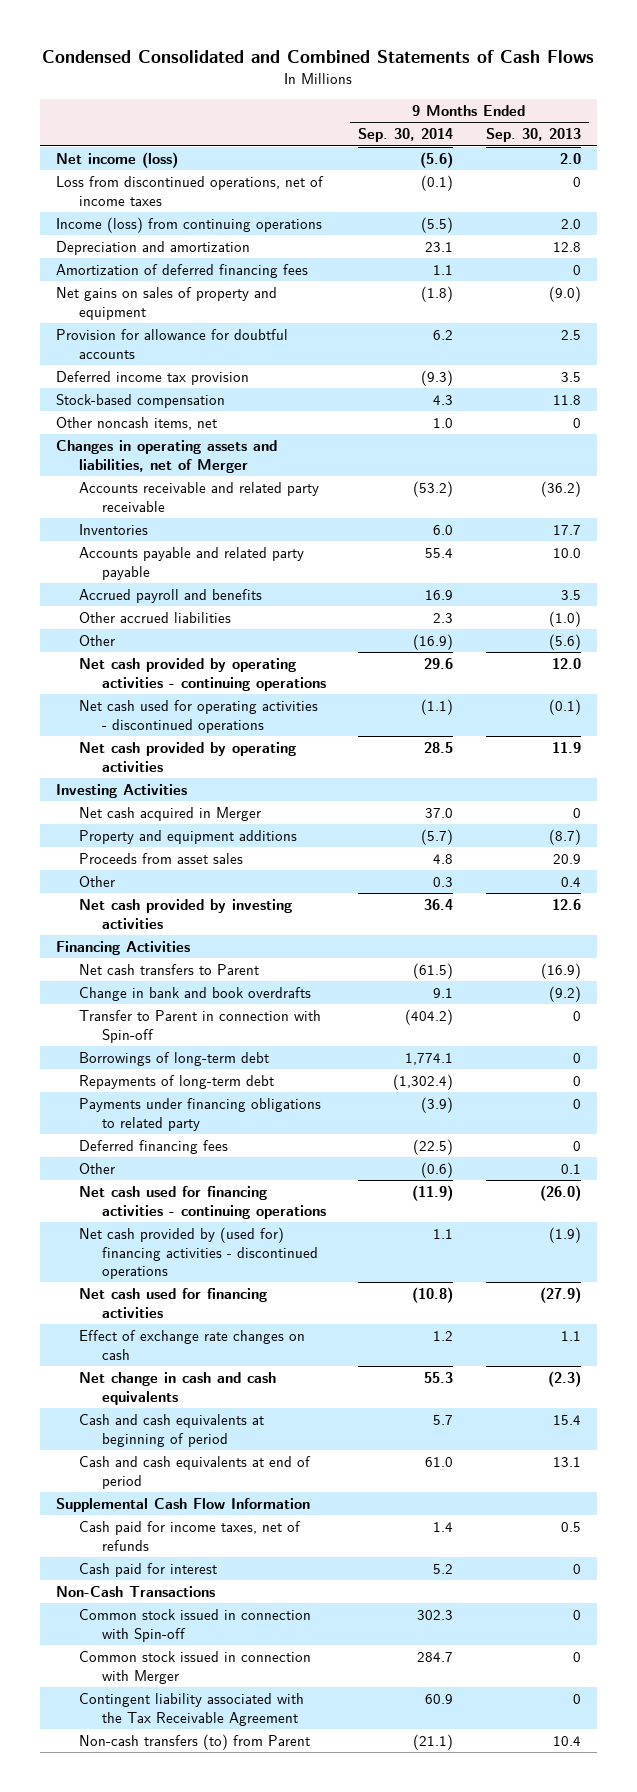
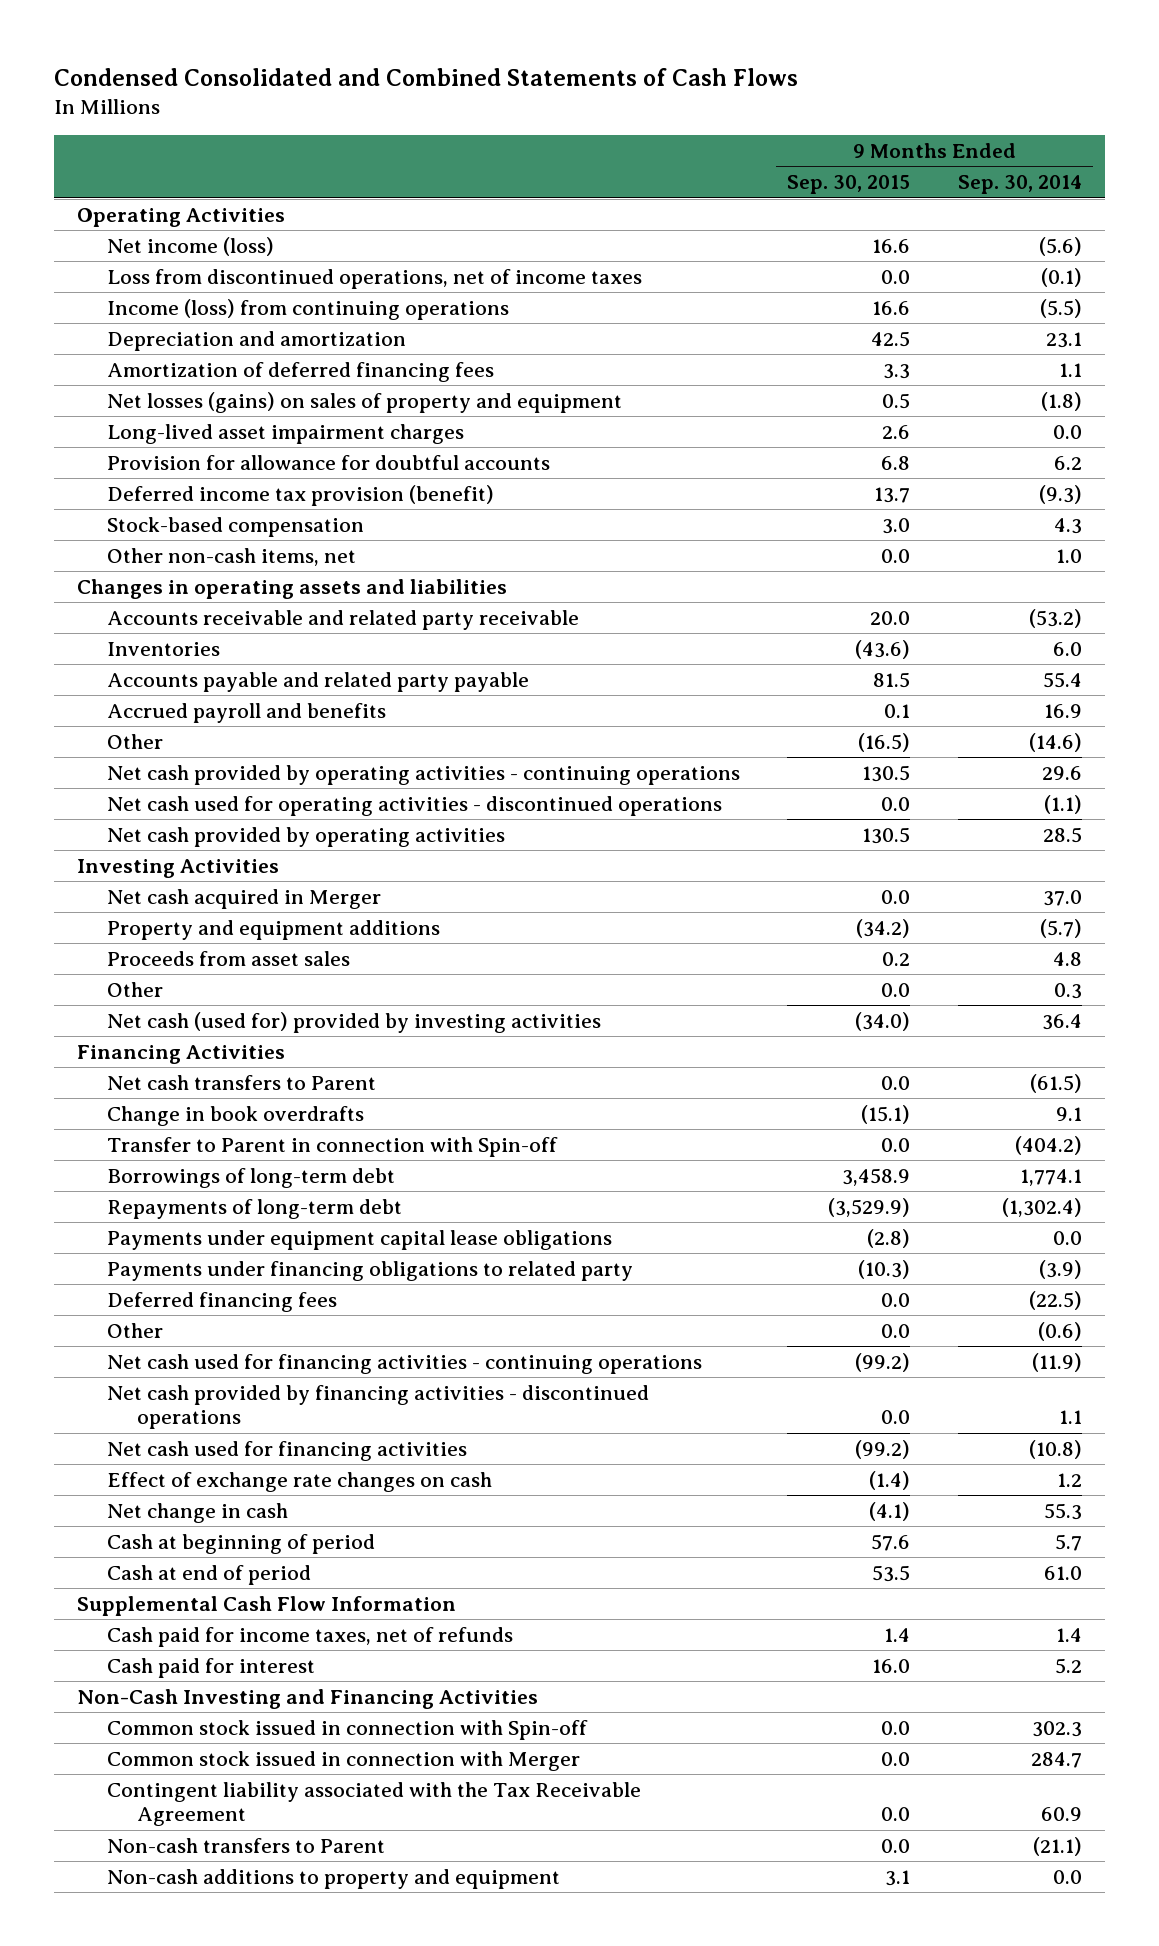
[485,128,581,143] Sep. 30, 2013 -> none
none -> [787,175,911,195] Sep. 30, 2015
none -> [77,207,286,227] Operating Activities
[56,286,278,320] Net gains on sales of property and equipment -> [107,391,623,413] Net losses (gains) on sales of property and equipment
none -> [107,423,465,444] Long-lived asset impairment charges
[56,370,250,385] Deferred income tax provision -> [107,484,495,506] Deferred income tax provision (benefit)
[56,416,218,430] Other noncash items, net -> [107,547,357,566] Other non-cash items, net
[56,439,278,473] Changes in operating assets and liabilities, net of Merger -> [77,578,508,599] Changes in operating assets and liabilities
[78,611,231,623] Other accrued liabilities -> none
[413,633,454,650] (16.9) -> [1028,732,1082,752] (14.6)
[78,898,292,929] Net cash provided by investing activities -> [107,1011,602,1033] Net cash (used for) provided by investing activities
[78,986,311,1001] Change in bank and book overdrafts -> [107,1105,365,1126] Change in book overdrafts
none -> [107,1229,613,1250] Payments under equipment capital lease obligations
[78,1226,318,1280] Net cash provided by (used for) financing activities - discontinued operations -> [107,1384,650,1430] Net cash provided by financing activities - discontinued operations
[78,1371,276,1405] Net change in cash and cash equivalents -> [107,1502,289,1523] Net change in cash
[78,1413,264,1447] Cash and cash equivalents at beginning of period -> [107,1533,376,1554] Cash at beginning of period
[78,1455,311,1489] Cash and cash equivalents at end of period -> [107,1564,312,1585] Cash at end of period
[56,1585,216,1597] Non-Cash Transactions -> [77,1688,539,1709] Non-Cash Investing and Financing Activities
[78,1733,310,1750] Non-cash transfers (to) from Parent -> [107,1837,386,1853] Non-cash transfers to Parent
none -> [107,1868,561,1889] Non-cash additions to property and equipment

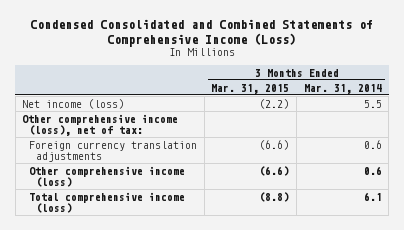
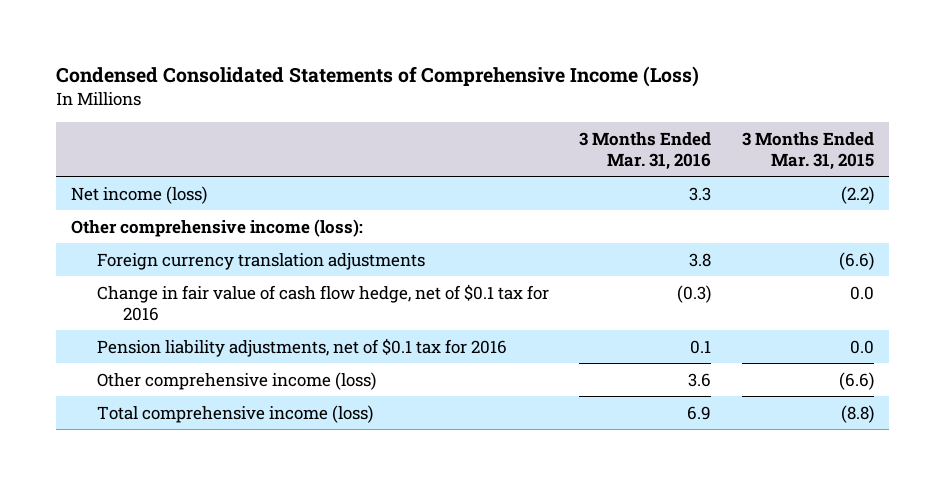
[29,19,373,47] Condensed Consolidated and Combined Statements of Comprehensive Income (Loss) -> [55,66,699,88] Condensed Consolidated Statements of Comprehensive Income (Loss)
[303,83,382,94] Mar. 31, 2014 -> none
none -> [579,131,712,171] 3 Months Ended Mar. 31, 2016
[22,113,179,136] Other comprehensive income (loss), net of tax: -> [70,218,363,237] Other comprehensive income (loss):
none -> [96,283,549,322] Change in fair value of cash flow hedge, net of $0.1 tax for 2016
none -> [96,337,507,357] Pension liability adjustments, net of $0.1 tax for 2016

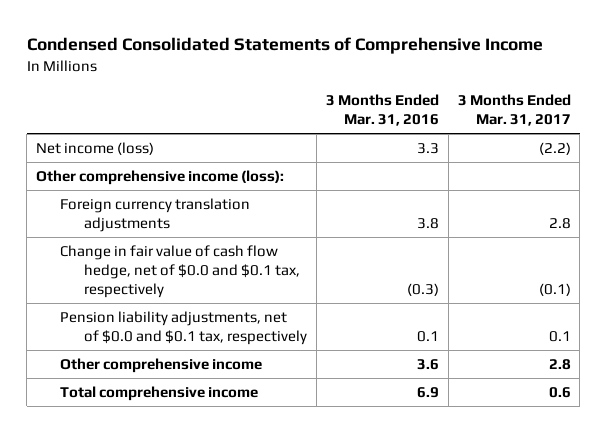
[55,66,699,88] Condensed Consolidated Statements of Comprehensive Income (Loss) -> [26,37,543,55] Condensed Consolidated Statements of Comprehensive Income
[741,131,874,171] 3 Months Ended Mar. 31, 2015 -> none
none -> [457,94,571,126] 3 Months Ended Mar. 31, 2017
[96,283,549,322] Change in fair value of cash flow hedge, net of $0.1 tax for 2016 -> [60,245,300,298] Change in fair value of cash flow hedge, net of $0.0 and $0.1 tax, respectively
[96,337,507,357] Pension liability adjustments, net of $0.1 tax for 2016 -> [60,311,307,345] Pension liability adjustments, net of $0.0 and $0.1 tax, respectively
[96,371,376,390] Other comprehensive income (loss) -> [60,358,263,374] Other comprehensive income
[96,404,373,423] Total comprehensive income (loss) -> [60,386,259,402] Total comprehensive income

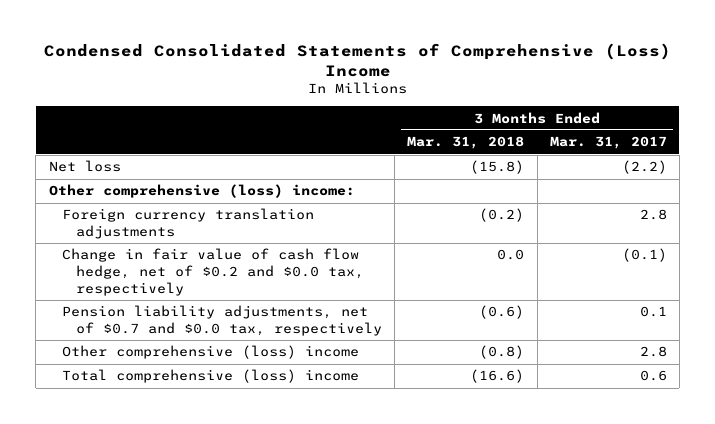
[26,37,543,55] Condensed Consolidated Statements of Comprehensive Income -> [43,42,671,77] Condensed Consolidated Statements of Comprehensive (Loss) Income
[325,94,439,126] 3 Months Ended Mar. 31, 2016 -> none
none -> [407,136,525,150] Mar. 31, 2018
[36,142,155,156] Net income (loss) -> [48,160,121,173] Net loss
[36,170,285,186] Other comprehensive income (loss): -> [48,184,355,199] Other comprehensive (loss) income:
[60,245,300,298] Change in fair value of cash flow hedge, net of $0.0 and $0.1 tax, respectively -> [62,248,364,296] Change in fair value of cash flow hedge, net of $0.2 and $0.0 tax, respectively
[60,311,307,345] Pension liability adjustments, net of $0.0 and $0.1 tax, respectively -> [62,305,382,337] Pension liability adjustments, net of $0.7 and $0.0 tax, respectively
[60,358,263,374] Other comprehensive income -> [62,345,360,360] Other comprehensive (loss) income
[60,386,259,402] Total comprehensive income -> [62,369,360,384] Total comprehensive (loss) income

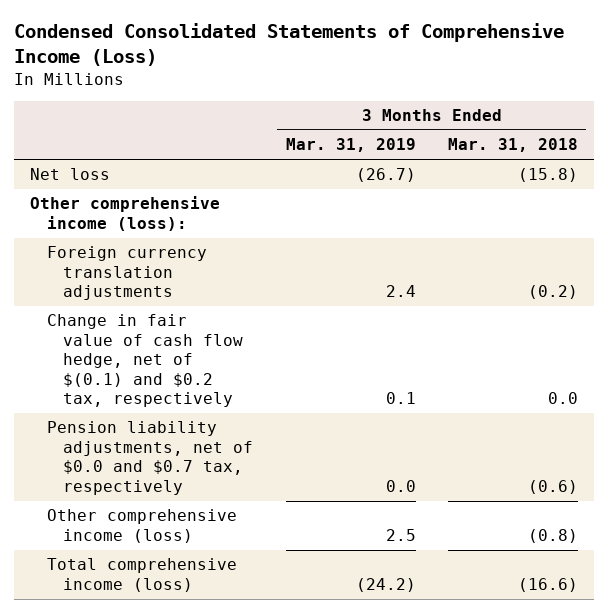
[43,42,671,77] Condensed Consolidated Statements of Comprehensive (Loss) Income -> [13,23,564,67] Condensed Consolidated Statements of Comprehensive Income (Loss)
[549,136,667,150] Mar. 31, 2017 -> none
none -> [285,138,416,153] Mar. 31, 2019
[48,184,355,199] Other comprehensive (loss) income: -> [29,196,220,231] Other comprehensive income (loss):
[62,248,364,296] Change in fair value of cash flow hedge, net of $0.2 and $0.0 tax, respectively -> [46,314,244,408] Change in fair value of cash flow hedge, net of $(0.1) and $0.2 tax, respectively
[62,305,382,337] Pension liability adjustments, net of $0.7 and $0.0 tax, respectively -> [46,421,254,495] Pension liability adjustments, net of $0.0 and $0.7 tax, respectively
[62,345,360,360] Other comprehensive (loss) income -> [46,509,237,543] Other comprehensive income (loss)
[62,369,360,384] Total comprehensive (loss) income -> [46,558,237,592] Total comprehensive income (loss)

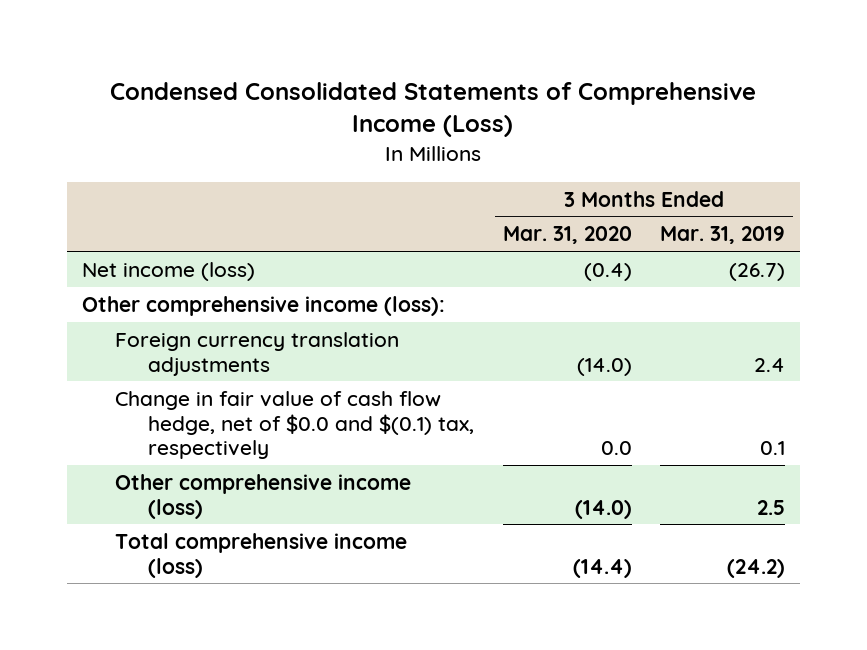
[447,138,578,153] Mar. 31, 2018 -> none
none -> [502,226,632,245] Mar. 31, 2020
[29,168,110,181] Net loss -> [81,261,255,281] Net income (loss)
[46,421,254,495] Pension liability adjustments, net of $0.0 and $0.7 tax, respectively -> none
[46,314,244,408] Change in fair value of cash flow hedge, net of $(0.1) and $0.2 tax, respectively -> [114,390,474,460] Change in fair value of cash flow hedge, net of $0.0 and $(0.1) tax, respectively

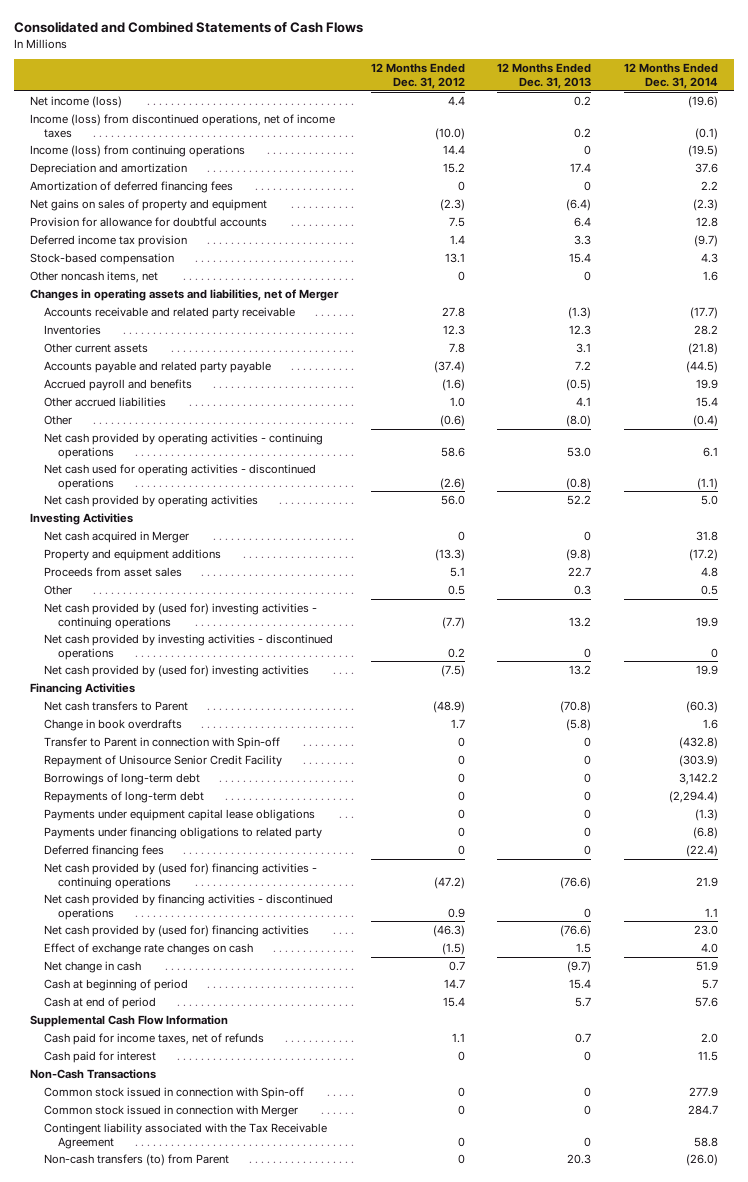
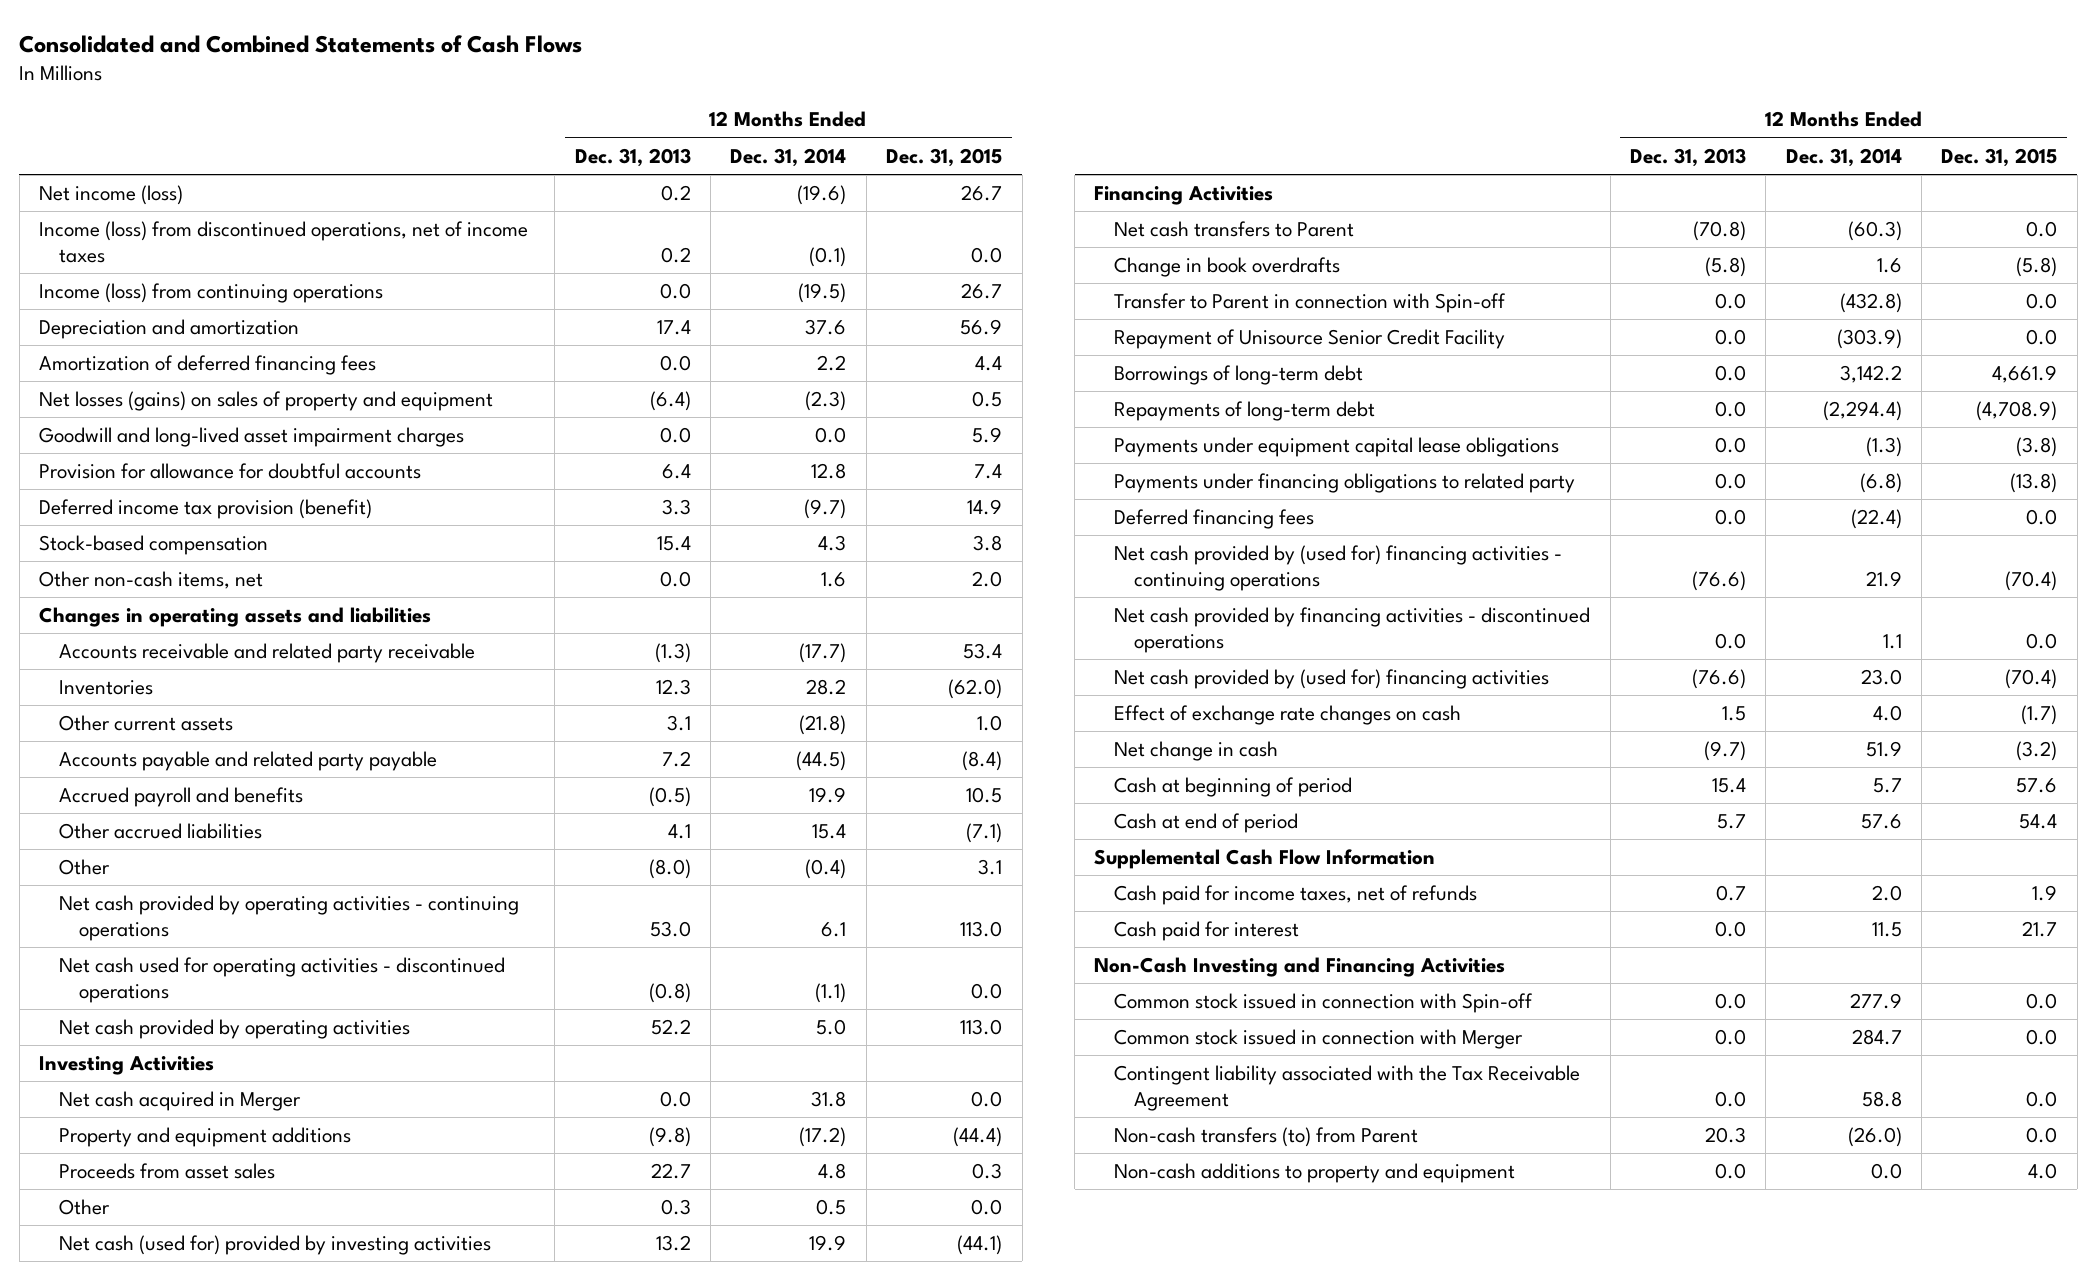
[370,63,465,89] 12 Months Ended Dec. 31, 2012 -> none
none -> [886,147,1003,167] Dec. 31, 2015
[584,145,592,156] 0 -> [659,283,691,300] 0.0
[584,181,592,192] 0 -> [659,355,691,372] 0.0
[30,199,268,212] Net gains on sales of property and equipment -> [39,391,494,412] Net losses (gains) on sales of property and equipment
none -> [39,427,465,448] Goodwill and long-lived asset impairment charges
[30,235,188,248] Deferred income tax provision -> [39,499,373,520] Deferred income tax provision (benefit)
[30,271,159,284] Other noncash items, net -> [39,571,264,590] Other non-cash items, net
[584,271,592,282] 0 -> [659,571,691,588] 0.0
[30,289,340,302] Changes in operating assets and liabilities, net of Merger -> [39,607,432,628] Changes in operating assets and liabilities
[584,531,592,542] 0 -> [659,1091,691,1108] 0.0
[44,603,318,629] Net cash provided by (used for) investing activities - continuing operations -> none
[44,634,334,660] Net cash provided by investing activities - discontinued operations -> none
[44,665,310,678] Net cash provided by (used for) investing activities -> [58,1235,491,1256] Net cash (used for) provided by investing activities
[584,737,592,748] 0 -> [1714,293,1746,310] 0.0
[584,755,592,766] 0 -> [1714,329,1746,346] 0.0
[584,773,592,784] 0 -> [1714,365,1746,382] 0.0
[584,791,592,802] 0 -> [1714,401,1746,418] 0.0
[584,809,592,820] 0 -> [1714,437,1746,454] 0.0
[584,827,592,838] 0 -> [1714,473,1746,490] 0.0
[584,845,592,856] 0 -> [1714,509,1746,526] 0.0
[584,907,592,918] 0 -> [1714,632,1746,649] 0.0
[584,1051,592,1062] 0 -> [1714,921,1746,938] 0.0
[30,1069,157,1080] Non-Cash Transactions -> [1094,957,1506,978] Non-Cash Investing and Financing Activities
[584,1087,592,1098] 0 -> [1714,993,1746,1010] 0.0
[584,1105,592,1116] 0 -> [1714,1029,1746,1046] 0.0
[584,1136,592,1147] 0 -> [1714,1090,1746,1107] 0.0
none -> [1114,1163,1516,1184] Non-cash additions to property and equipment

